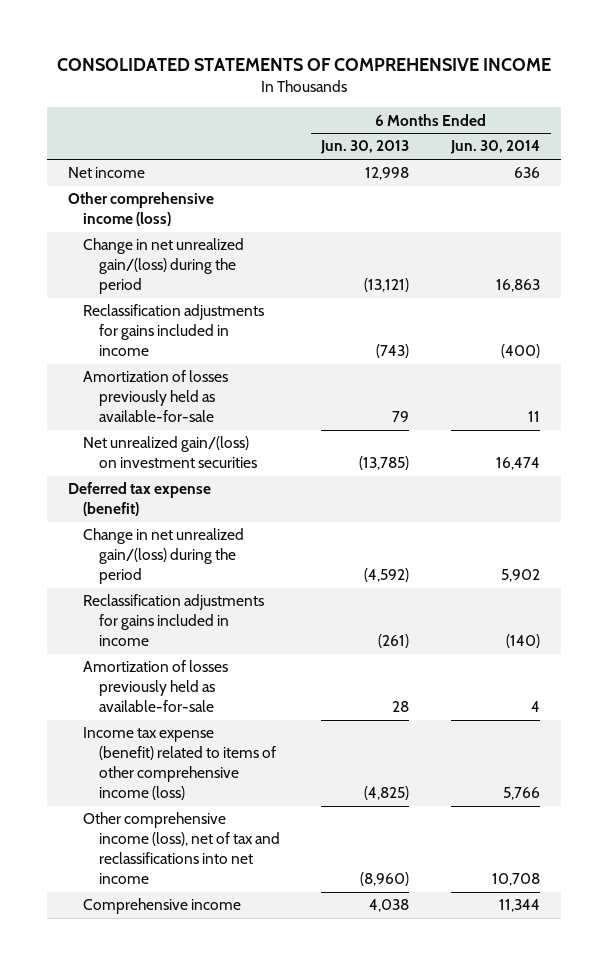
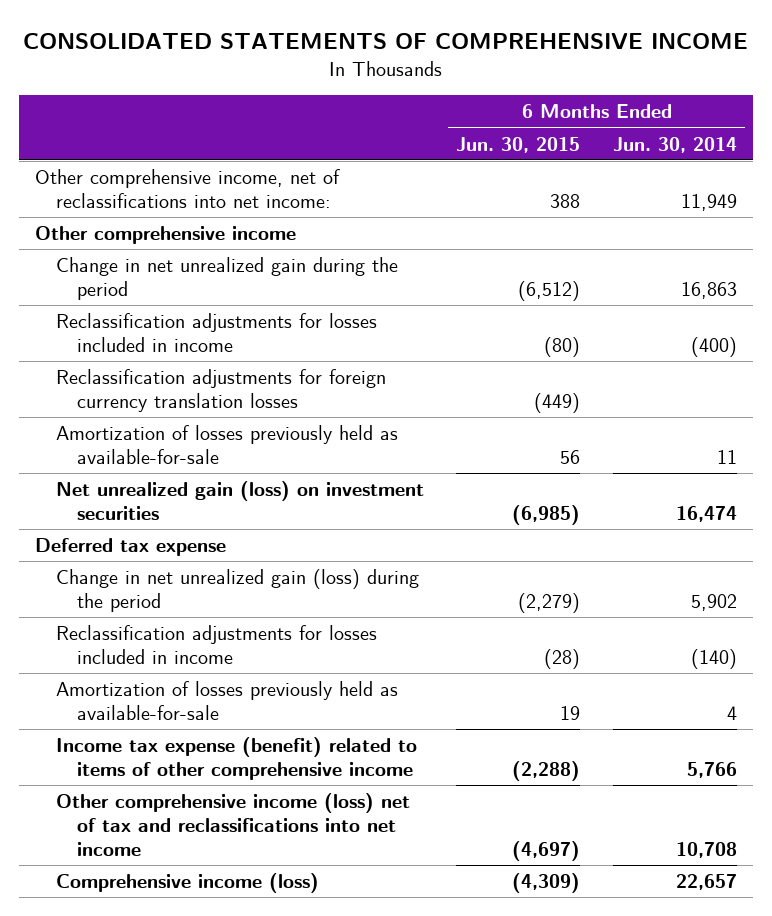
[320,140,410,155] Jun. 30, 2013 -> none
none -> [456,136,581,153] Jun. 30, 2015
[67,167,145,179] Net income -> none
none -> [34,169,340,209] Other comprehensive income, net of reclassifications into net income:
[67,192,214,227] Other comprehensive income (loss) -> [34,226,296,245] Other comprehensive income
[83,238,245,295] Change in net unrealized gain/(loss) during the period -> [56,257,399,301] Change in net unrealized gain during the period
[83,304,265,357] Reclassification adjustments for gains included in income -> [56,313,378,353] Reclassification adjustments for losses included in income
none -> [56,369,387,413] Reclassification adjustments for foreign currency translation losses
[83,436,257,469] Net unrealized gain/(loss) on investment securities -> [56,481,425,521] Net unrealized gain (loss) on investment securities
[67,482,211,517] Deferred tax expense (benefit) -> [34,538,226,557] Deferred tax expense
[83,528,245,585] Change in net unrealized gain/(loss) during the period -> [56,569,420,613] Change in net unrealized gain (loss) during the period
[83,594,265,647] Reclassification adjustments for gains included in income -> [56,625,378,665] Reclassification adjustments for losses included in income
[83,727,276,800] Income tax expense (benefit) related to items of other comprehensive income (loss) -> [56,737,418,781] Income tax expense (benefit) related to items of other comprehensive income
[83,812,280,884] Other comprehensive income (loss), net of tax and reclassifications into net income -> [56,793,411,857] Other comprehensive income (loss) net of tax and reclassifications into net income
[83,898,242,915] Comprehensive income -> [56,873,320,894] Comprehensive income (loss)
[499,899,541,913] 11,344 -> [675,874,737,891] 22,657

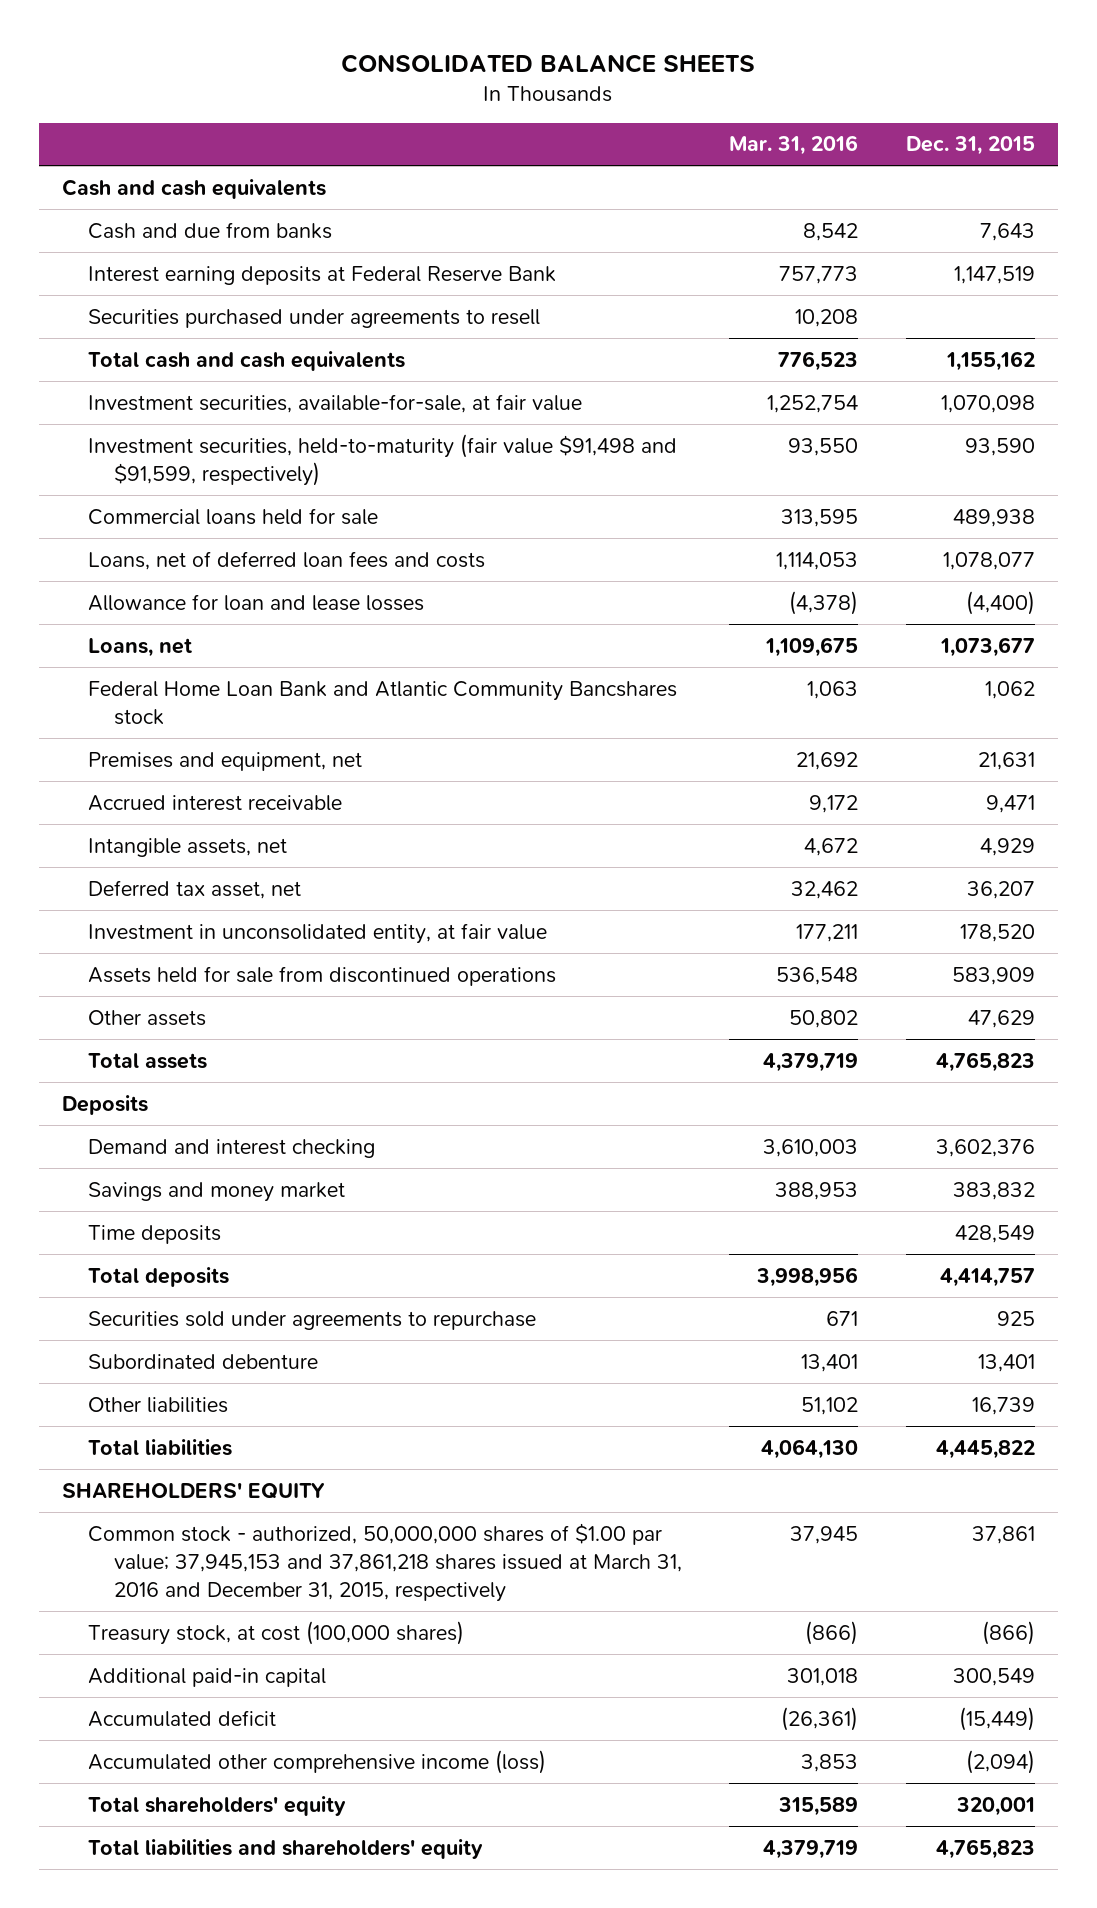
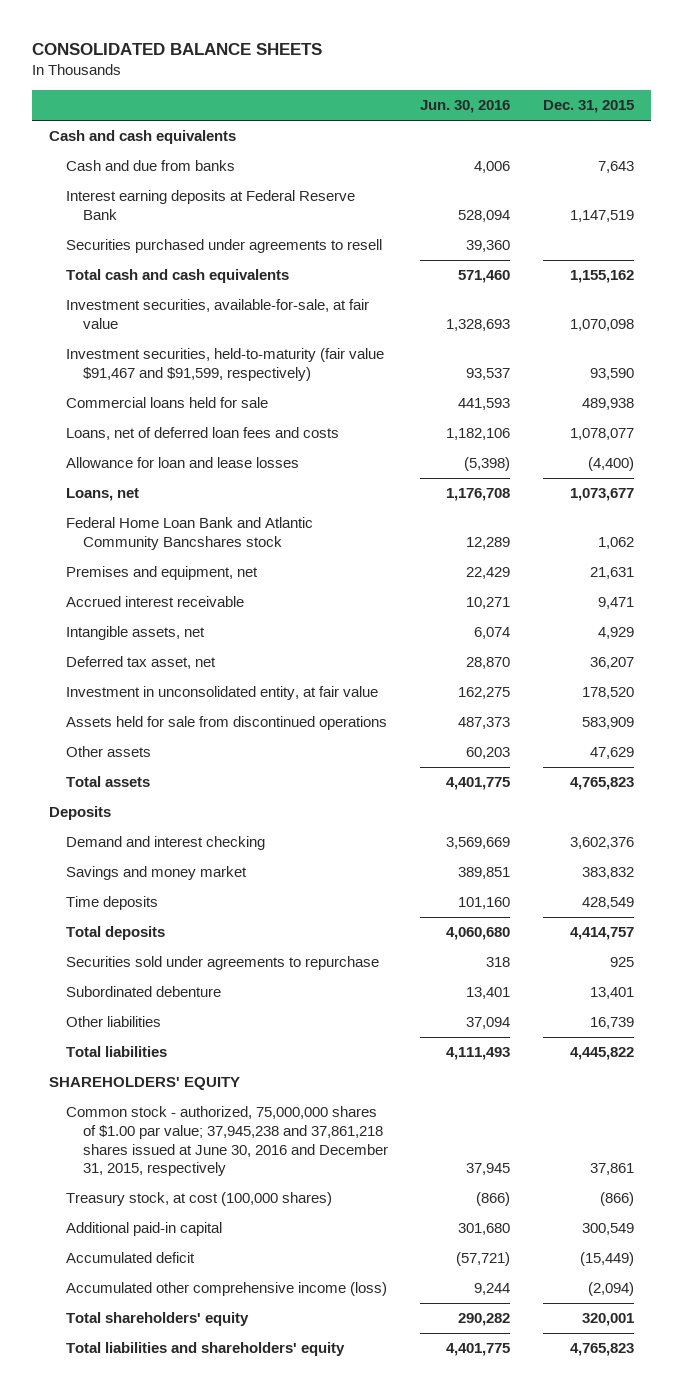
[729,135,859,156] Mar. 31, 2016 -> none
none -> [420,100,511,114] Jun. 30, 2016
[88,433,678,486] Investment securities, held-to-maturity (fair value $91,498 and $91,599, respectively) -> [65,348,384,381] Investment securities, held-to-maturity (fair value $91,467 and $91,599, respectively)
[88,1522,683,1602] Common stock - authorized, 50,000,000 shares of $1.00 par value; 37,945,153 and 37,861,218 shares issued at March 31, 2016 and December 31, 2015, respectively -> [65,1106,388,1177] Common stock - authorized, 75,000,000 shares of $1.00 par value; 37,945,238 and 37,861,218 shares issued at June 30, 2016 and December 31, 2015, respectively

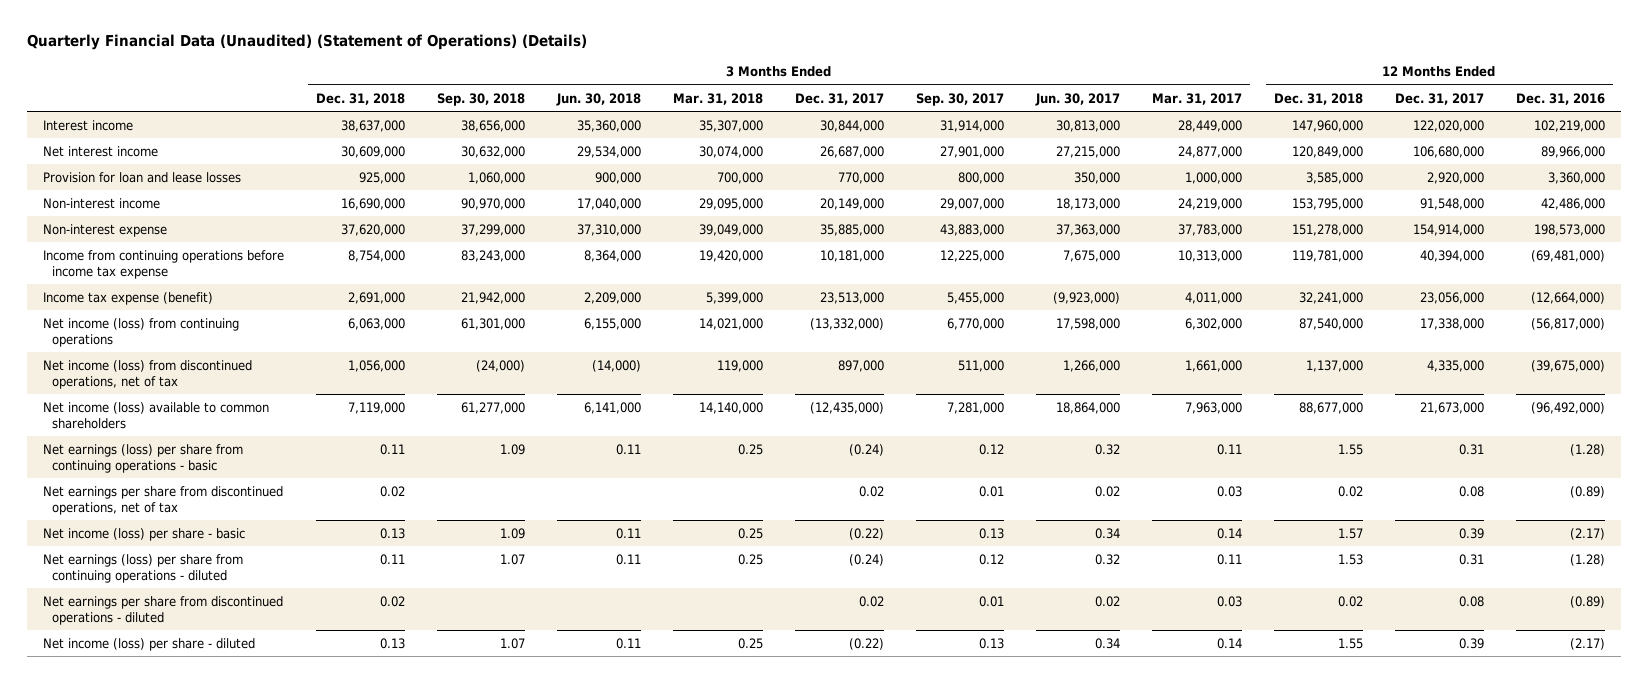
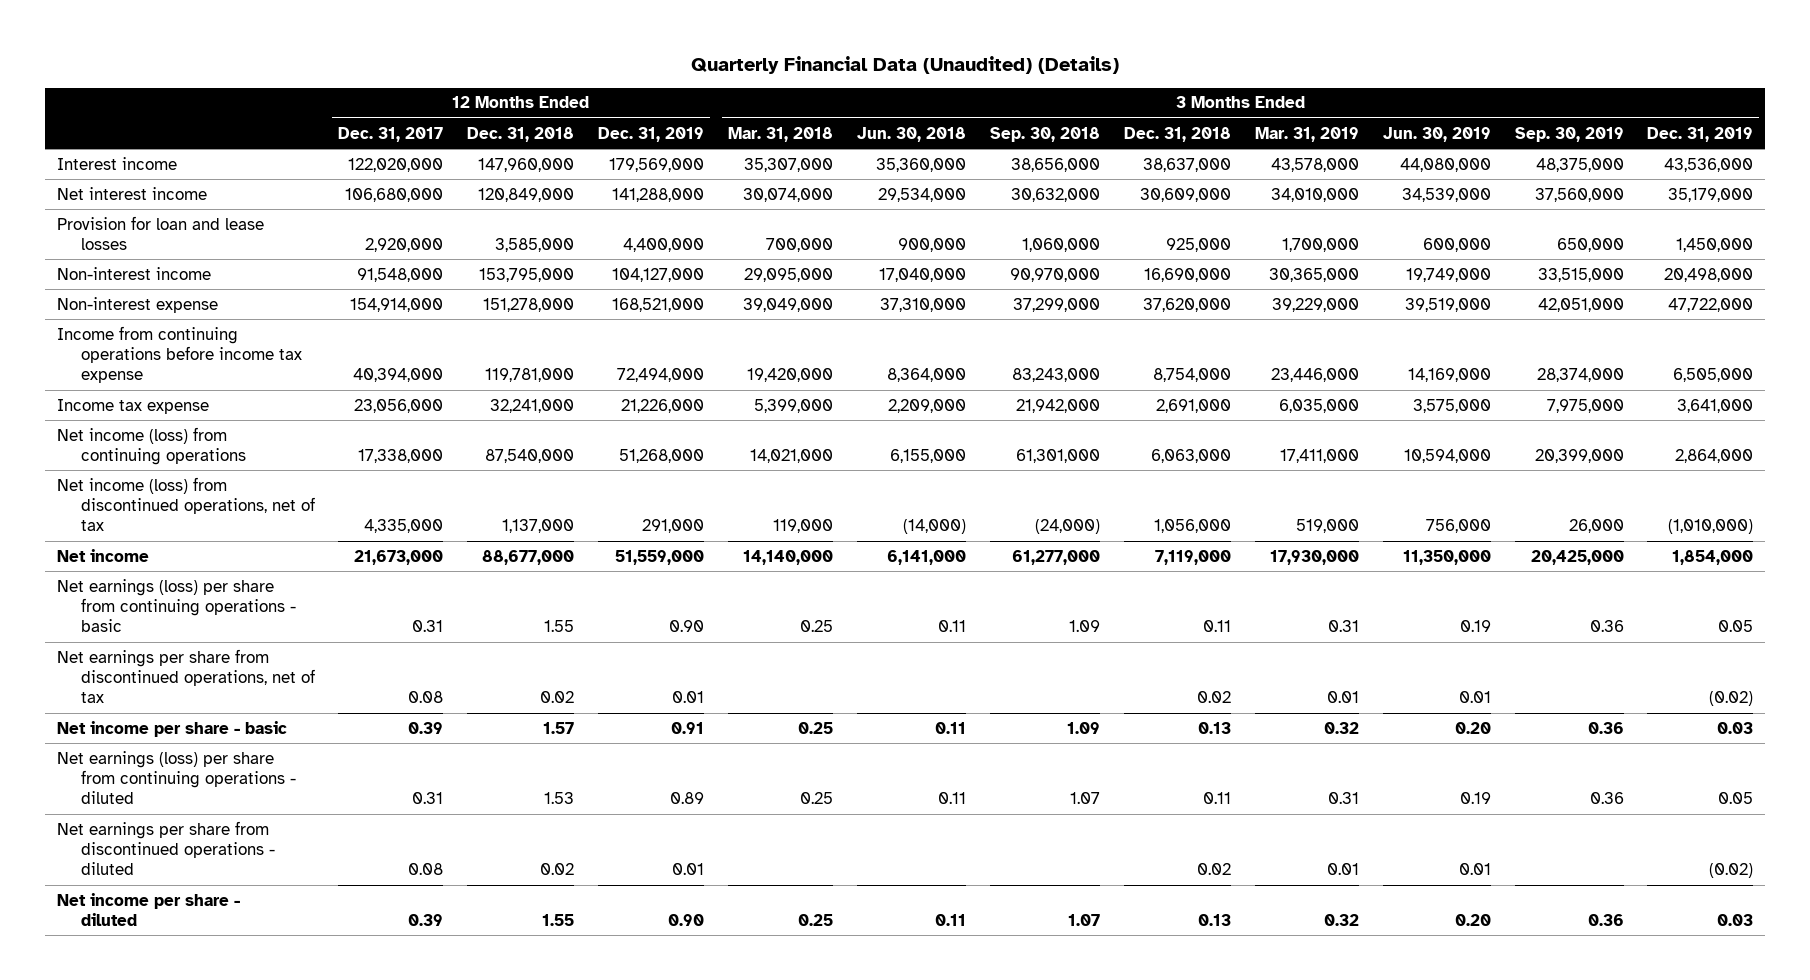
[26,34,587,51] Quarterly Financial Data (Unaudited) (Statement of Operations) (Details) -> [691,55,1120,74] Quarterly Financial Data (Unaudited) (Details)
[794,92,884,105] Dec. 31, 2017 -> none
[915,92,1004,106] Sep. 30, 2017 -> none
[1034,92,1120,106] Jun. 30, 2017 -> none
[1151,92,1242,105] Mar. 31, 2017 -> none
[1515,92,1605,105] Dec. 31, 2016 -> none
none -> [598,126,705,142] Dec. 31, 2019
none -> [1254,126,1359,142] Mar. 31, 2019
none -> [1382,126,1491,142] Jun. 30, 2019
none -> [1514,126,1624,142] Sep. 30, 2019
none -> [1647,126,1754,142] Dec. 31, 2019
[42,291,213,305] Income tax expense (benefit) -> [56,398,209,414] Income tax expense
[42,401,269,429] Net income (loss) available to common shareholders -> [56,548,149,562] Net income
[42,527,245,541] Net income (loss) per share - basic -> [56,720,287,737] Net income per share - basic
[42,637,255,651] Net income (loss) per share - diluted -> [56,892,240,927] Net income per share - diluted

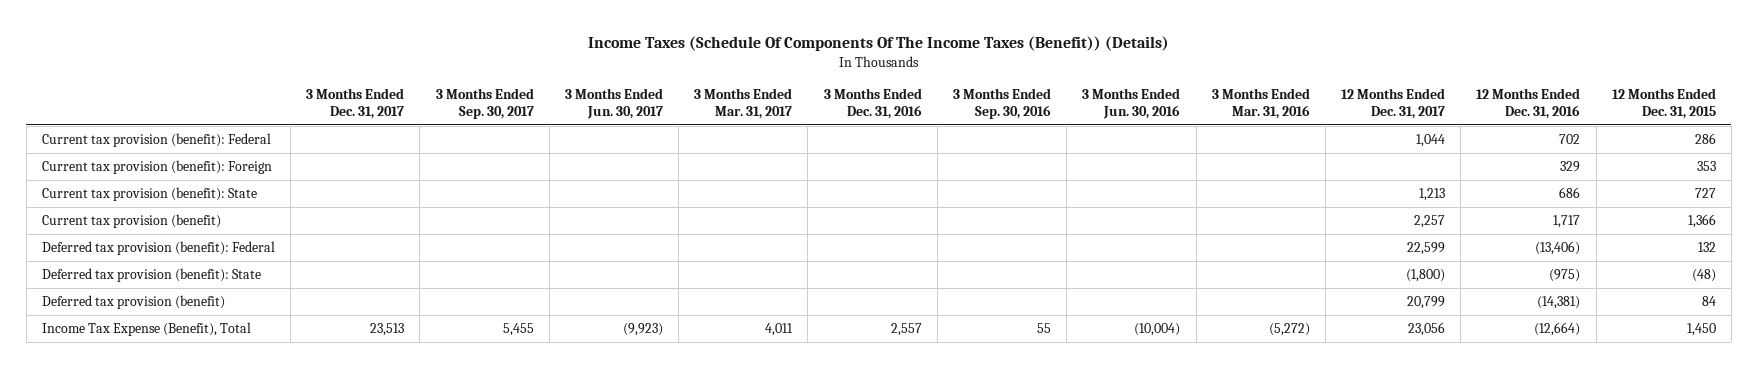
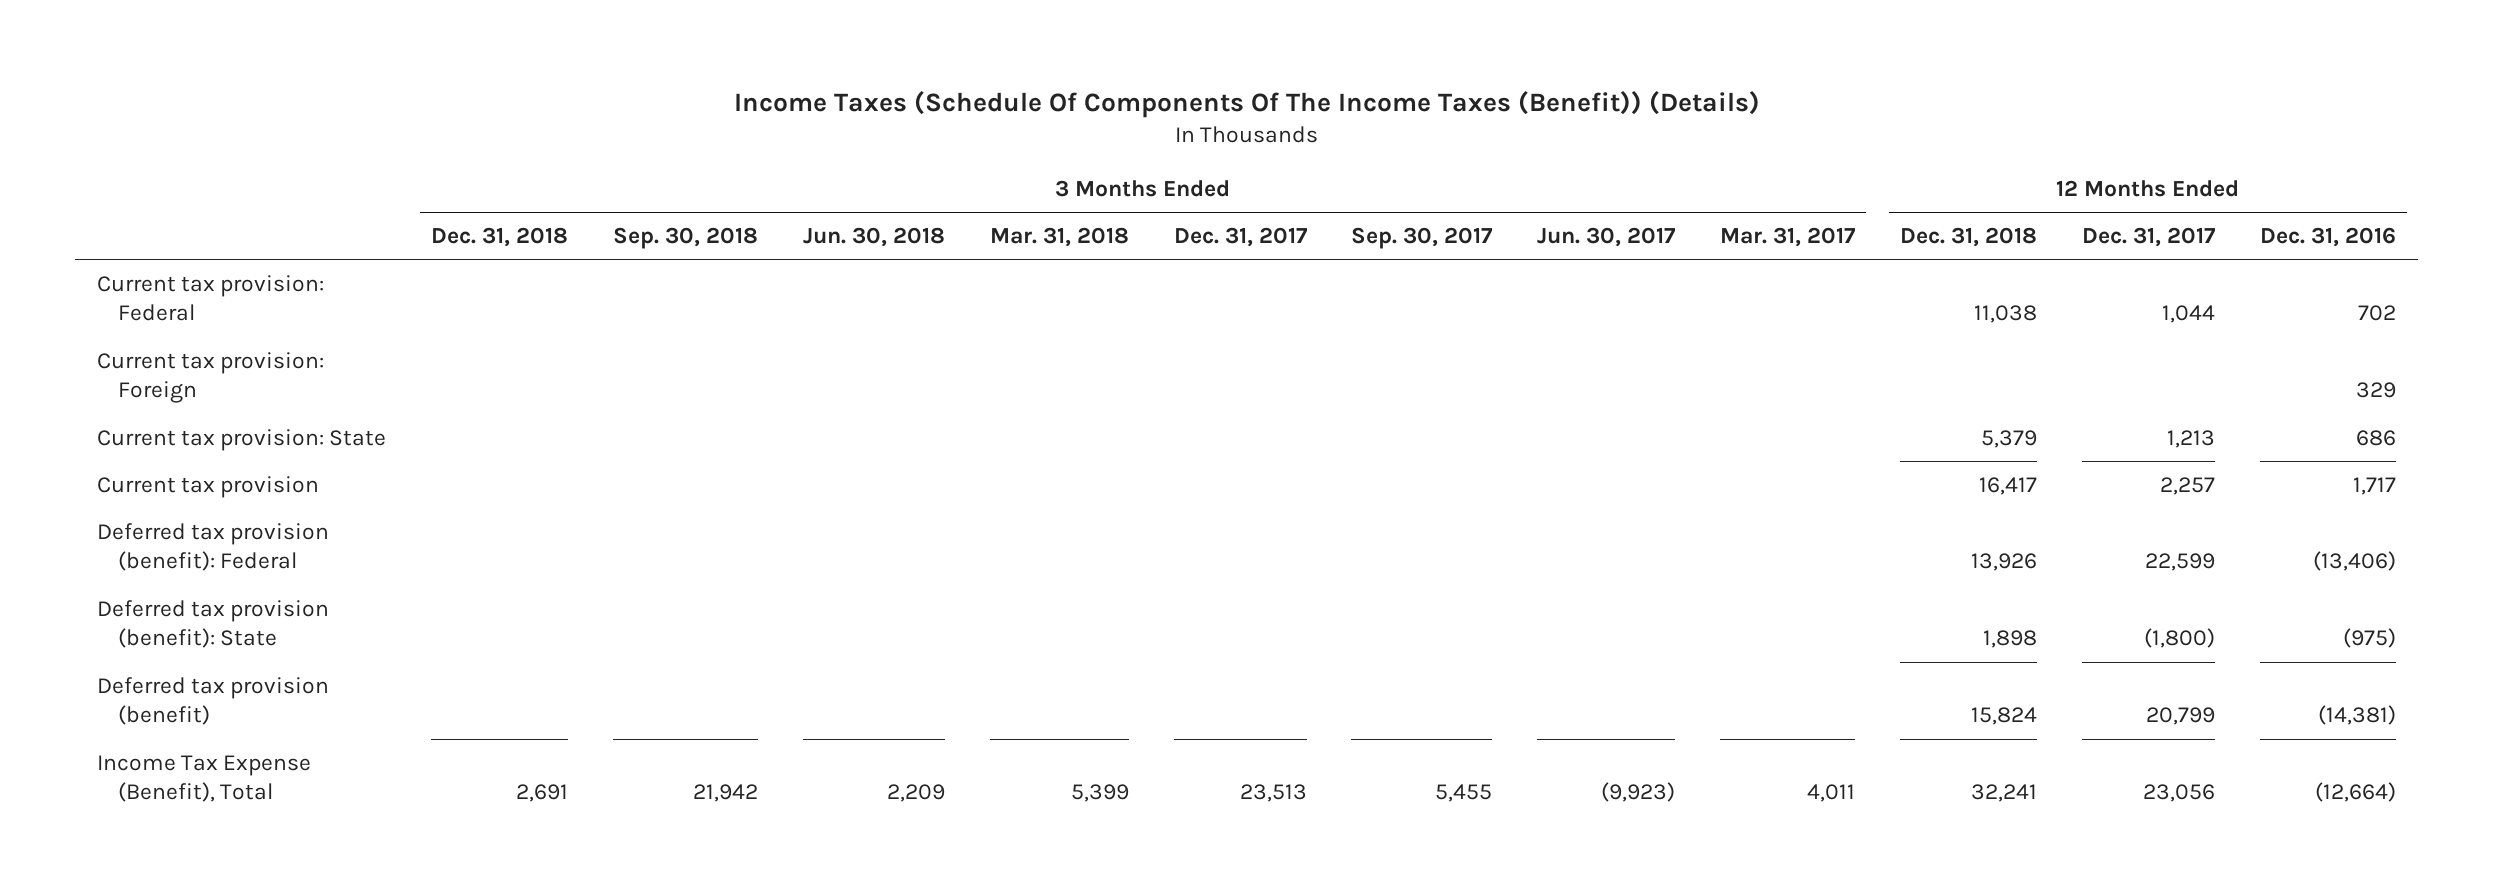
[823,88,922,119] 3 Months Ended Dec. 31, 2016 -> none
[952,88,1051,119] 3 Months Ended Sep. 30, 2016 -> none
[1082,88,1181,119] 3 Months Ended Jun. 30, 2016 -> none
[1211,88,1310,119] 3 Months Ended Mar. 31, 2016 -> none
[1611,88,1716,119] 12 Months Ended Dec. 31, 2015 -> none
none -> [431,227,569,248] Dec. 31, 2018
none -> [613,227,759,250] Sep. 30, 2018
none -> [802,227,945,248] Jun. 30, 2018
none -> [989,227,1129,248] Mar. 31, 2018
none -> [1900,227,2038,248] Dec. 31, 2018
[41,133,271,148] Current tax provision (benefit): Federal -> [97,274,325,322] Current tax provision: Federal
[41,160,272,175] Current tax provision (benefit): Foreign -> [97,351,325,404] Current tax provision: Foreign
[41,187,257,202] Current tax provision (benefit): State -> [97,428,387,451] Current tax provision: State
[41,214,221,229] Current tax provision (benefit) -> [97,475,320,498] Current tax provision

